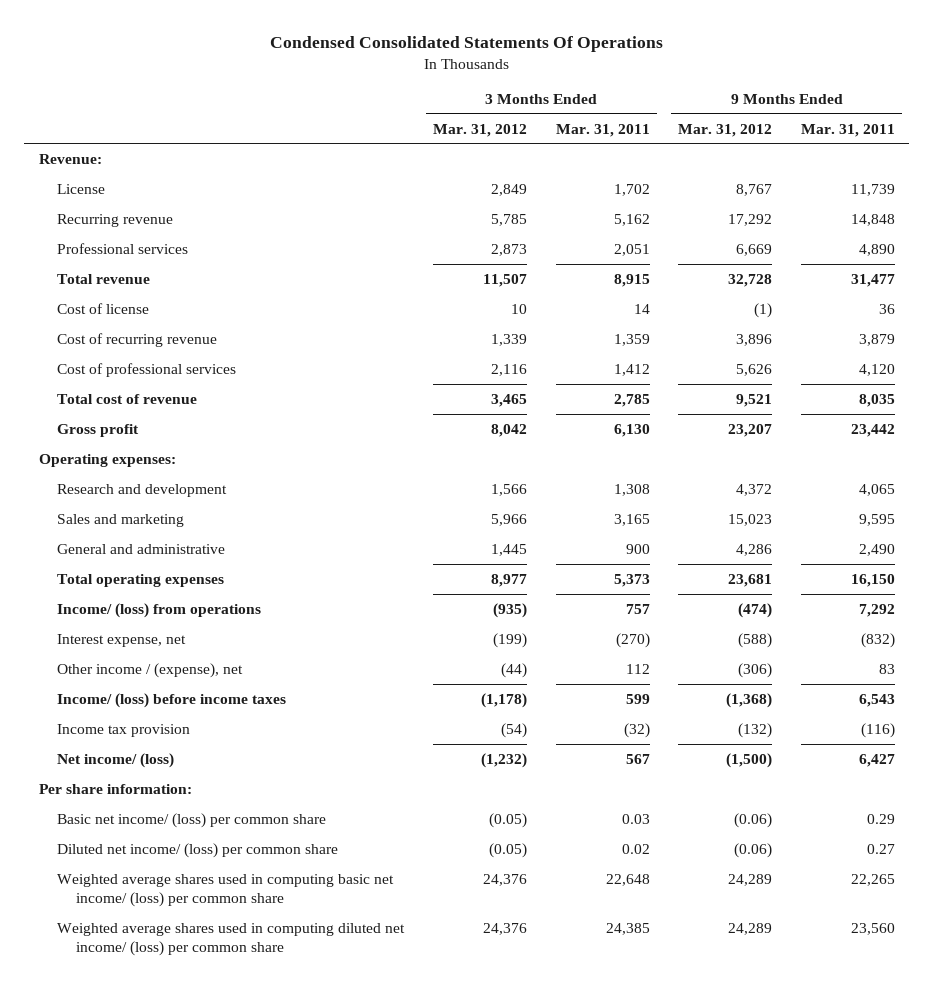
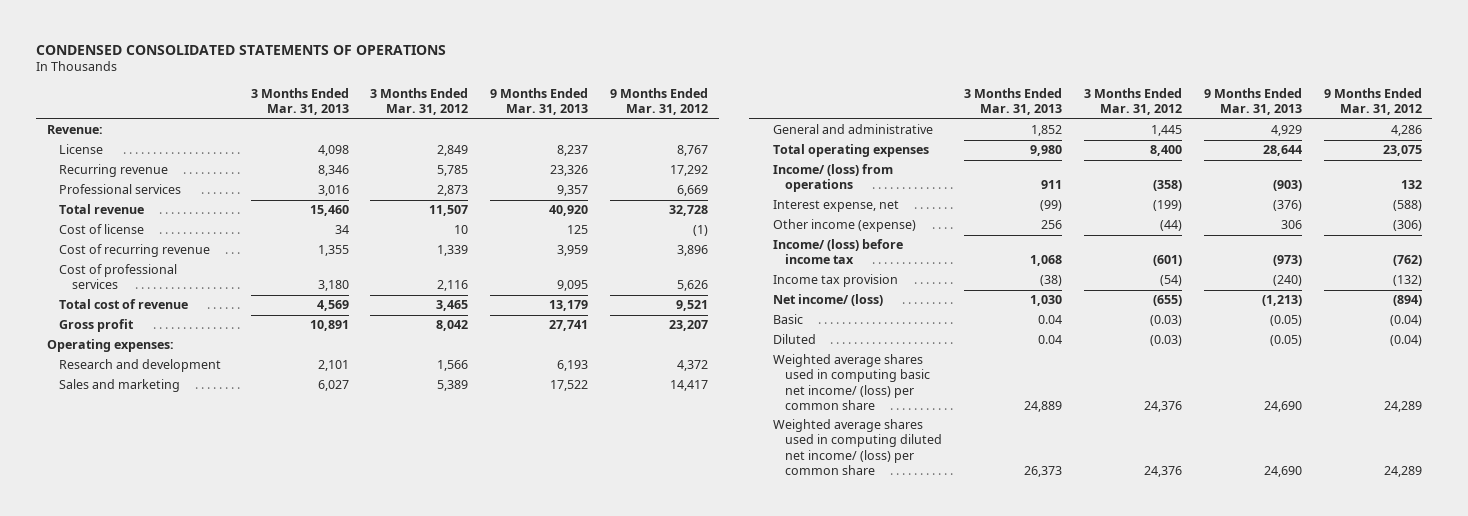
[269,36,663,53] Condensed Consolidated Statements Of Operations -> [35,44,446,55] CONDENSED CONSOLIDATED STATEMENTS OF OPERATIONS
[555,123,650,137] Mar. 31, 2011 -> none
[801,123,896,137] Mar. 31, 2011 -> none
none -> [250,87,349,116] 3 Months Ended Mar. 31, 2013
none -> [490,87,589,116] 9 Months Ended Mar. 31, 2013
[491,513,528,526] 5,966 -> [437,380,469,392] 5,389
[728,513,773,526] 15,023 -> [669,380,708,392] 14,417
[491,573,528,587] 8,977 -> [1149,145,1182,157] 8,400
[728,573,773,587] 23,681 -> [1382,145,1422,157] 23,075
[493,602,528,618] (935) -> [1152,180,1182,192] (358)
[738,602,773,618] (474) -> [1400,180,1422,190] 132
[57,662,244,678] Other income / (expense), net -> [772,219,916,233] Other income (expense)
[57,692,287,708] Income/ (loss) before income taxes -> [772,239,903,265] Income/ (loss) before income tax
[481,692,528,708] (1,178) -> [1152,255,1182,267] (601)
[726,692,773,708] (1,368) -> [1392,255,1422,267] (762)
[38,783,192,794] Per share information: -> none
[57,812,327,828] Basic net income/ (loss) per common share -> none
[57,842,339,858] Diluted net income/ (loss) per common share -> none
[481,752,528,768] (1,232) -> [1152,295,1182,307] (655)
[726,752,773,768] (1,500) -> [1392,295,1422,307] (894)
none -> [772,314,803,325] Basic
none -> [772,334,816,345] Diluted

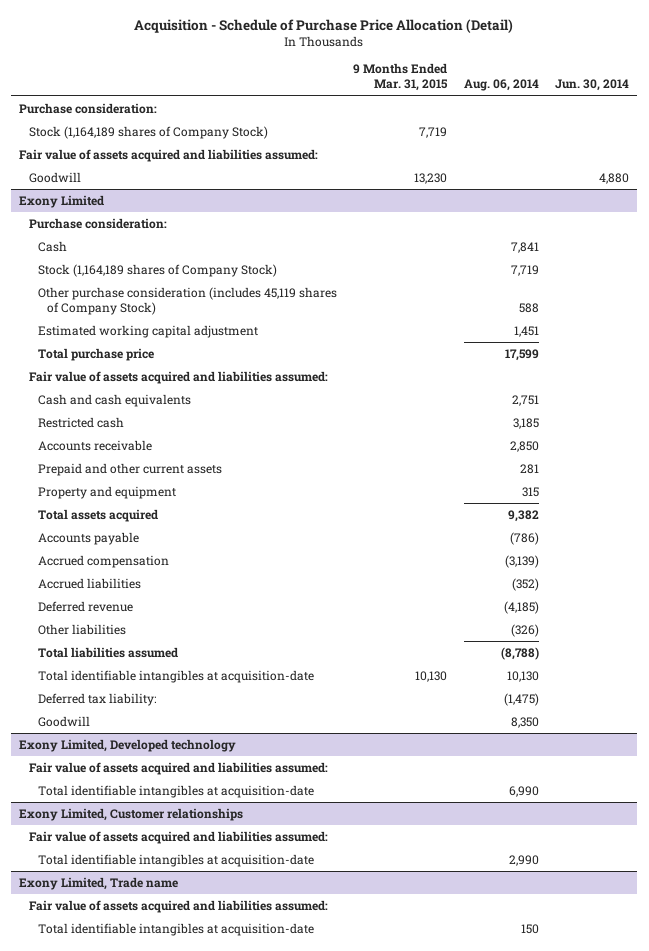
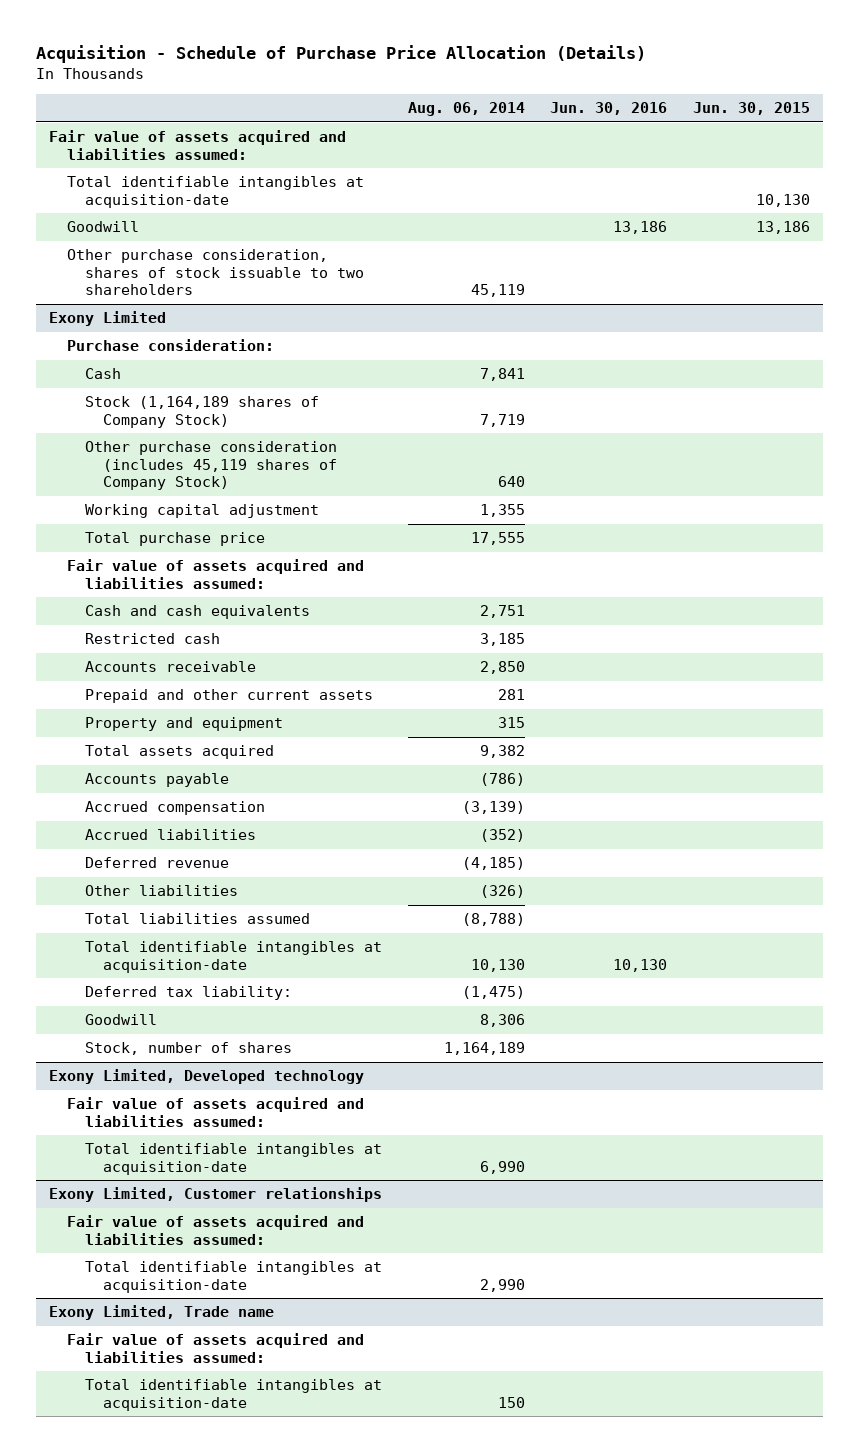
[134,18,514,33] Acquisition - Schedule of Purchase Price Allocation (Detail) -> [36,45,647,64] Acquisition - Schedule of Purchase Price Allocation (Details)
[353,63,449,92] 9 Months Ended Mar. 31, 2015 -> none
[555,79,630,92] Jun. 30, 2014 -> none
none -> [550,102,668,116] Jun. 30, 2016
none -> [693,102,811,116] Jun. 30, 2015
[19,102,158,114] Purchase consideration: -> none
[28,125,268,139] Stock (1,164,189 shares of Company Stock) -> none
none -> [66,176,364,208] Total identifiable intangibles at acquisition-date
none -> [66,249,364,296] Other purchase consideration, shares of stock issuable to two shareholders
[518,302,539,313] 588 -> [497,476,525,488] 640
[37,324,258,338] Estimated working capital adjustment -> [84,504,319,519] Working capital adjustment
[513,325,539,337] 1,451 -> [479,504,525,518] 1,355
[504,348,539,361] 17,599 -> [470,532,525,546] 17,555
[510,716,539,728] 8,350 -> [479,1014,525,1028] 8,306
none -> [84,1042,292,1056] Stock, number of shares

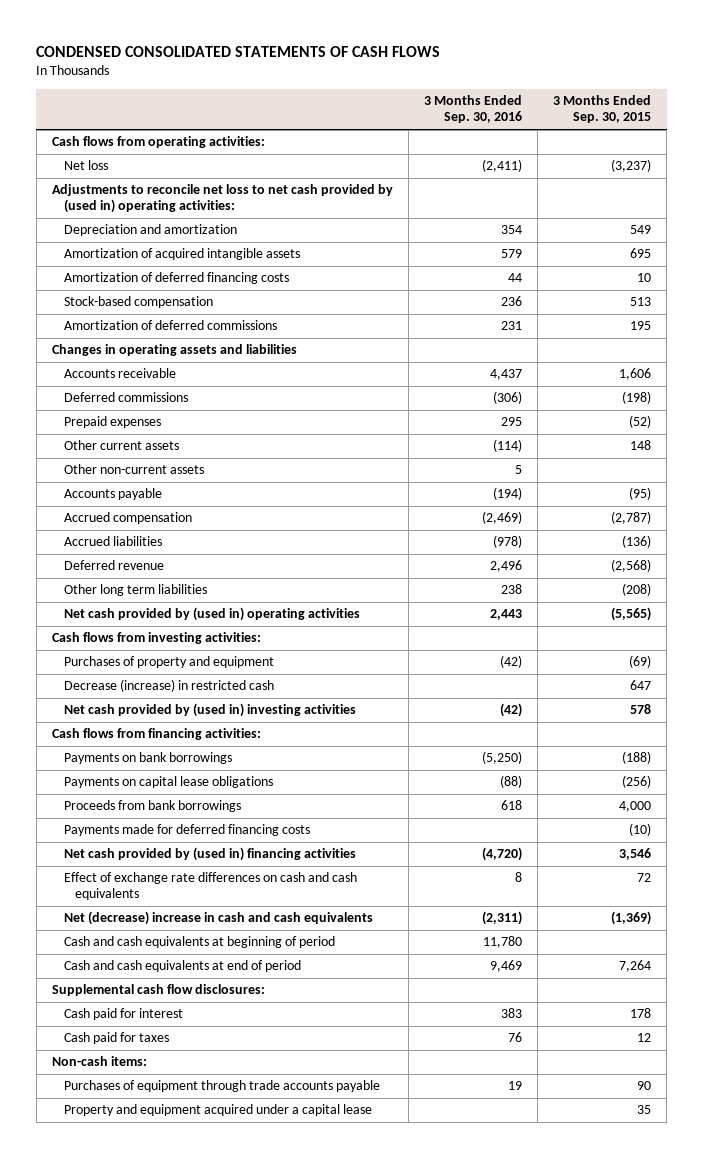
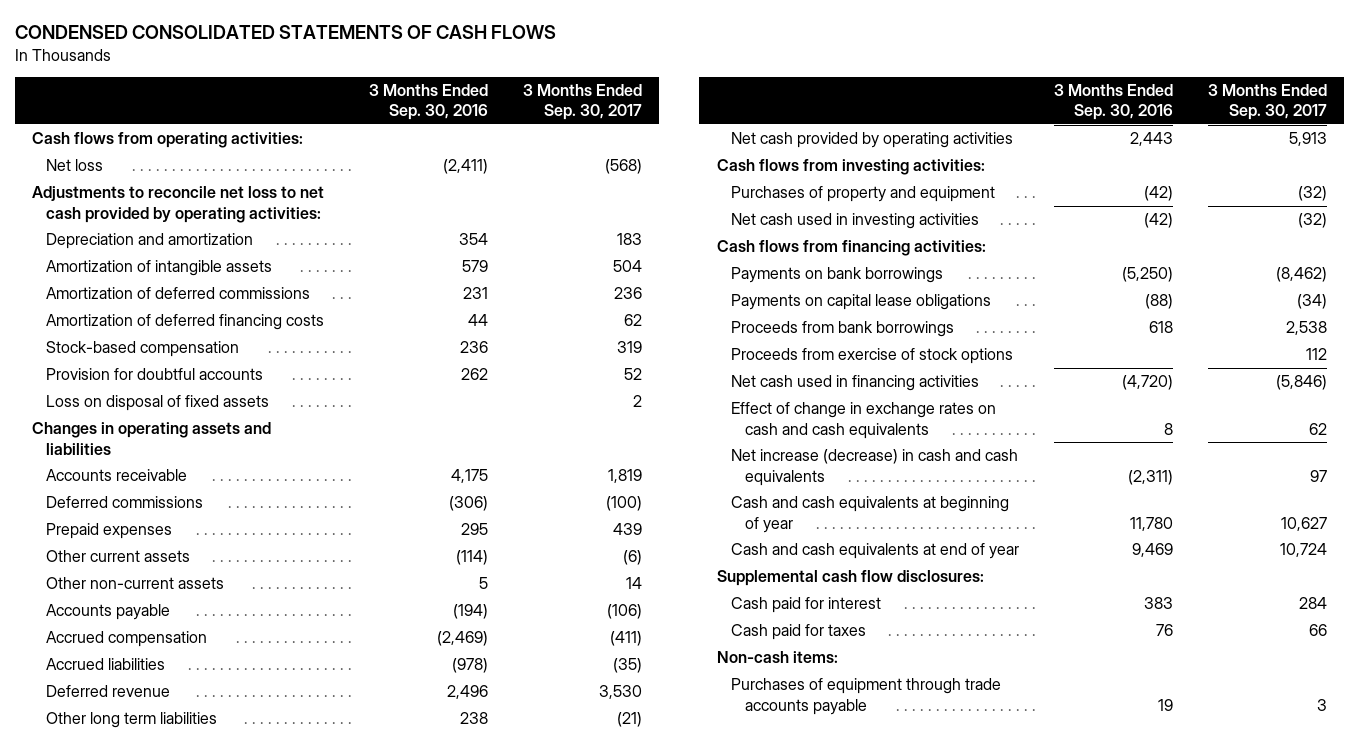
[553,95,652,124] 3 Months Ended Sep. 30, 2015 -> none
none -> [522,83,642,121] 3 Months Ended Sep. 30, 2017
[51,184,393,214] Adjustments to reconcile net loss to net cash provided by (used in) operating activities: -> [31,186,324,223] Adjustments to reconcile net loss to net cash provided by operating activities:
[63,248,300,261] Amortization of acquired intangible assets -> [46,260,273,277] Amortization of intangible assets
[63,320,277,331] Amortization of deferred commissions -> [46,287,311,300] Amortization of deferred commissions
none -> [46,368,264,381] Provision for doubtful accounts
none -> [46,395,270,412] Loss on disposal of fixed assets
[490,369,523,381] 4,437 -> [451,469,489,484] 4,175
[63,607,360,622] Net cash provided by (used in) operating activities -> [731,132,1014,149] Net cash provided by operating activities
[63,679,274,693] Decrease (increase) in restricted cash -> none
[63,703,356,718] Net cash provided by (used in) investing activities -> [731,213,980,230] Net cash used in investing activities
[63,824,310,837] Payments made for deferred financing costs -> none
none -> [731,348,1014,365] Proceeds from exercise of stock options
[63,847,356,862] Net cash provided by (used in) financing activities -> [731,375,980,392] Net cash used in financing activities
[63,872,357,901] Effect of exchange rate differences on cash and cash equivalents -> [731,402,997,439] Effect of change in exchange rates on cash and cash equivalents
[63,911,373,926] Net (decrease) increase in cash and cash equivalents -> [731,449,1019,486] Net increase (decrease) in cash and cash equivalents
[63,936,335,949] Cash and cash equivalents at beginning of period -> [731,496,1010,533] Cash and cash equivalents at beginning of year
[63,960,301,973] Cash and cash equivalents at end of period -> [731,543,1020,560] Cash and cash equivalents at end of year
[63,1104,372,1117] Property and equipment acquired under a capital lease -> none

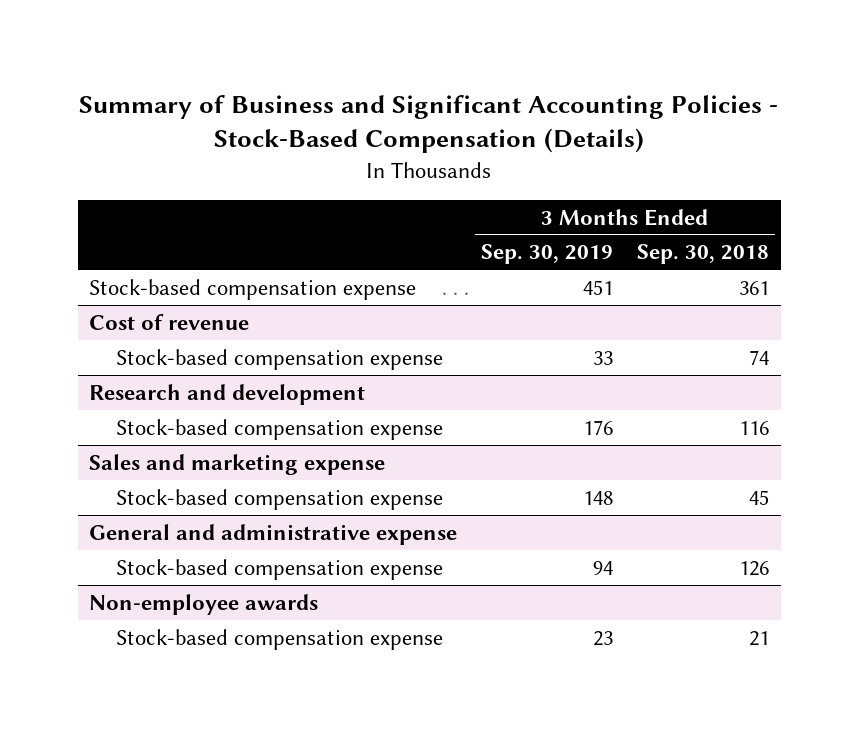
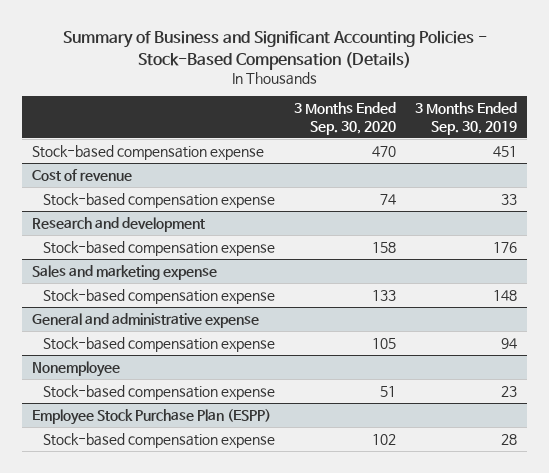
[636,244,769,265] Sep. 30, 2018 -> none
none -> [294,102,397,135] 3 Months Ended Sep. 30, 2020
[89,593,319,615] Non-employee awards -> none
none -> [31,360,120,377] Nonemployee
none -> [31,408,271,425] Employee Stock Purchase Plan (ESPP)
none -> [43,432,276,448] Stock-based compensation expense

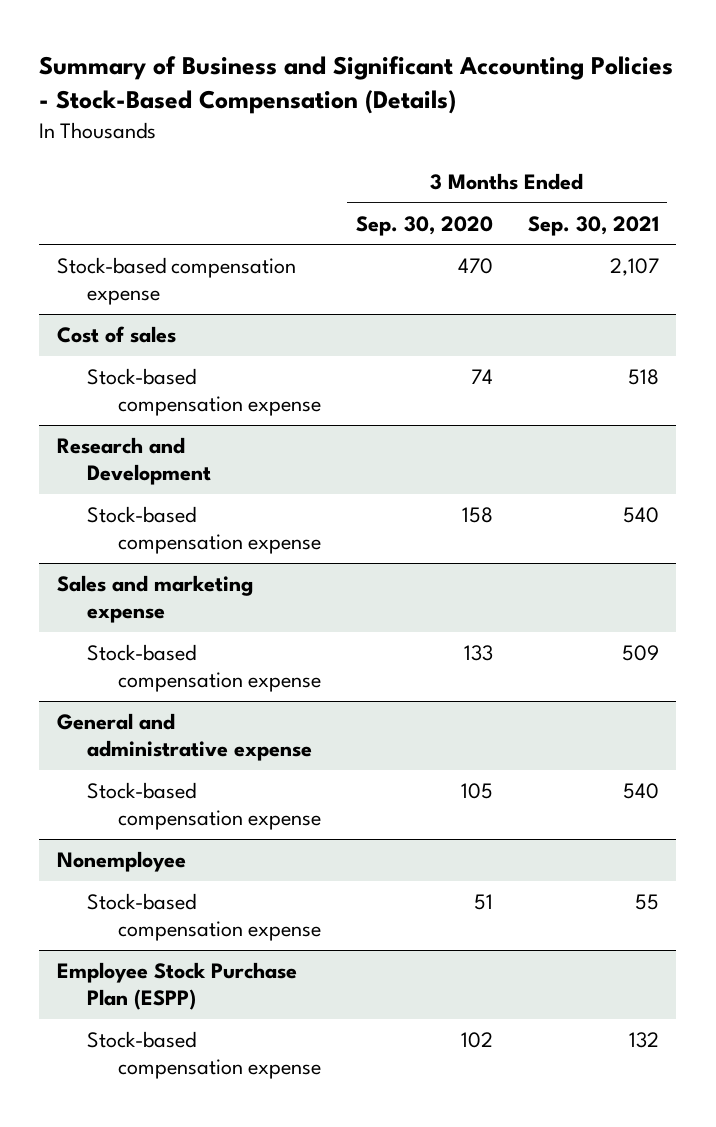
[415,102,518,135] 3 Months Ended Sep. 30, 2019 -> none
none -> [527,215,659,236] Sep. 30, 2021
[31,168,132,181] Cost of revenue -> [56,326,176,344] Cost of sales
[31,216,205,232] Research and development -> [56,437,212,486] Research and Development

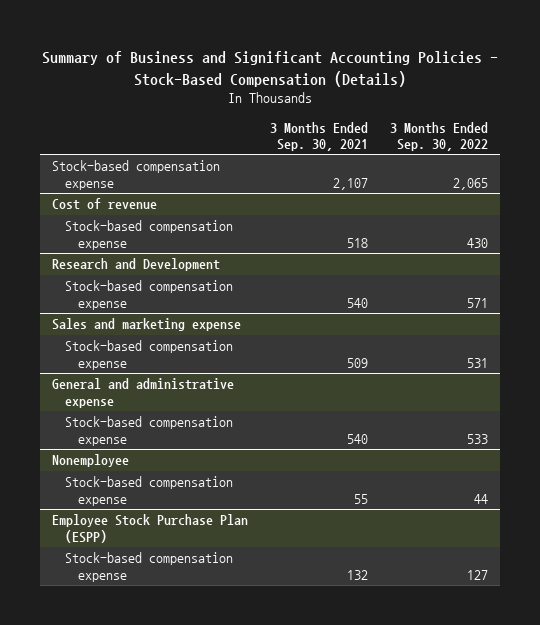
[355,215,493,236] Sep. 30, 2020 -> none
none -> [390,121,489,151] 3 Months Ended Sep. 30, 2022
[56,326,176,344] Cost of sales -> [51,198,157,211] Cost of revenue

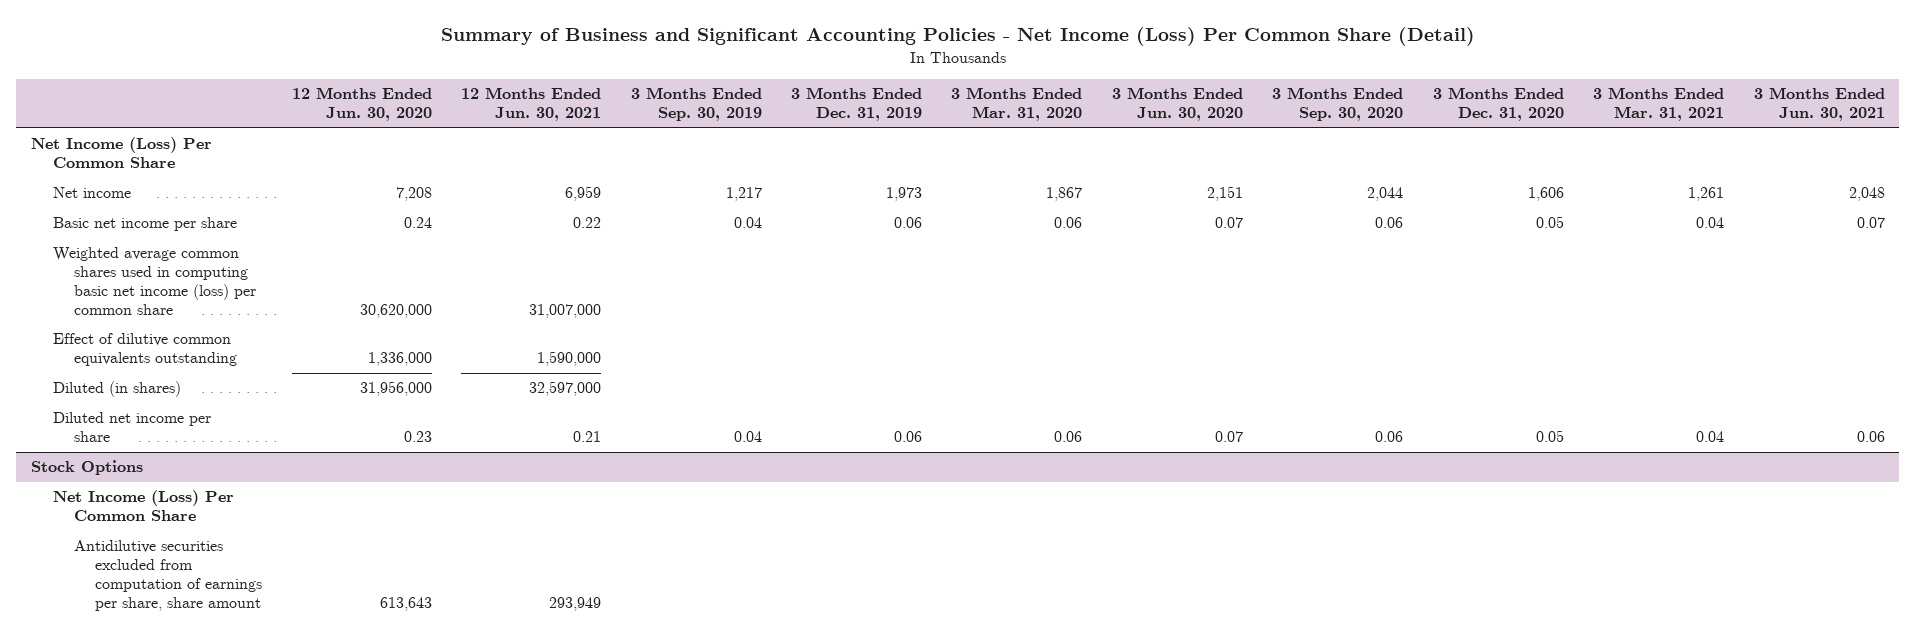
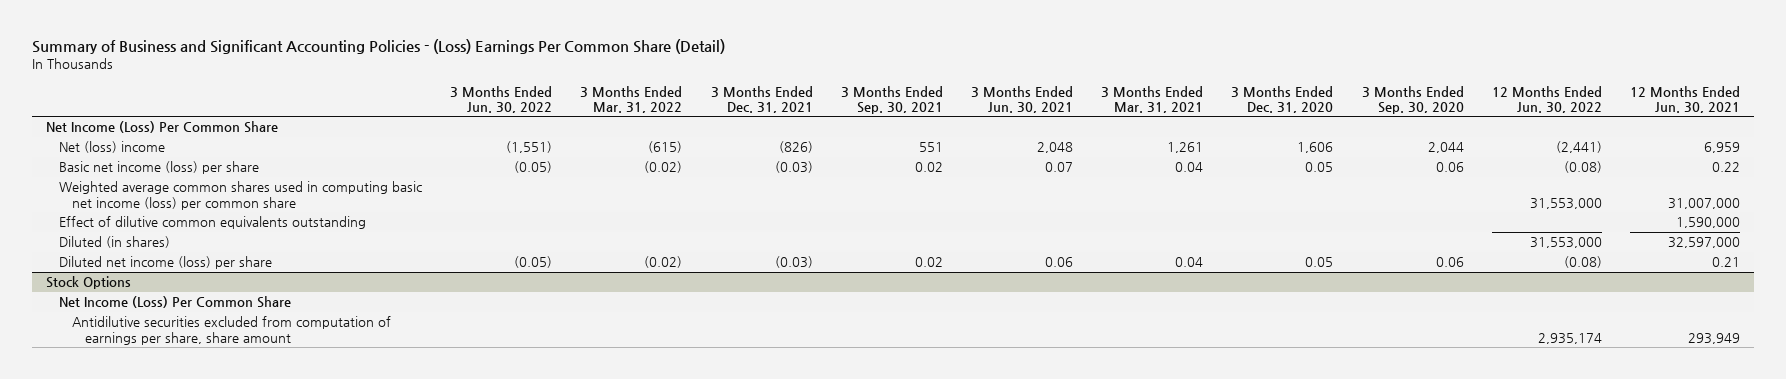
[440,27,1475,47] Summary of Business and Significant Accounting Policies - Net Income (Loss) Per Common Share (Detail) -> [31,39,725,55] Summary of Business and Significant Accounting Policies - (Loss) Earnings Per Common Share (Detail)
[291,87,432,122] 12 Months Ended Jun. 30, 2020 -> none
[630,87,762,122] 3 Months Ended Sep. 30, 2019 -> none
[790,87,922,122] 3 Months Ended Dec. 31, 2019 -> none
[951,87,1083,122] 3 Months Ended Mar. 31, 2020 -> none
[1111,87,1243,122] 3 Months Ended Jun. 30, 2020 -> none
none -> [450,85,553,113] 3 Months Ended Jun. 30, 2022
none -> [580,85,683,113] 3 Months Ended Mar. 31, 2022
none -> [710,85,813,113] 3 Months Ended Dec. 31, 2021
none -> [840,85,943,114] 3 Months Ended Sep. 30, 2021
none -> [1491,85,1602,113] 12 Months Ended Jun. 30, 2022
[52,187,131,199] Net income -> [58,141,165,154] Net (loss) income
[52,217,237,232] Basic net income per share -> [58,161,259,175] Basic net income (loss) per share
[52,412,211,443] Diluted net income per share -> [58,256,272,270] Diluted net income (loss) per share

